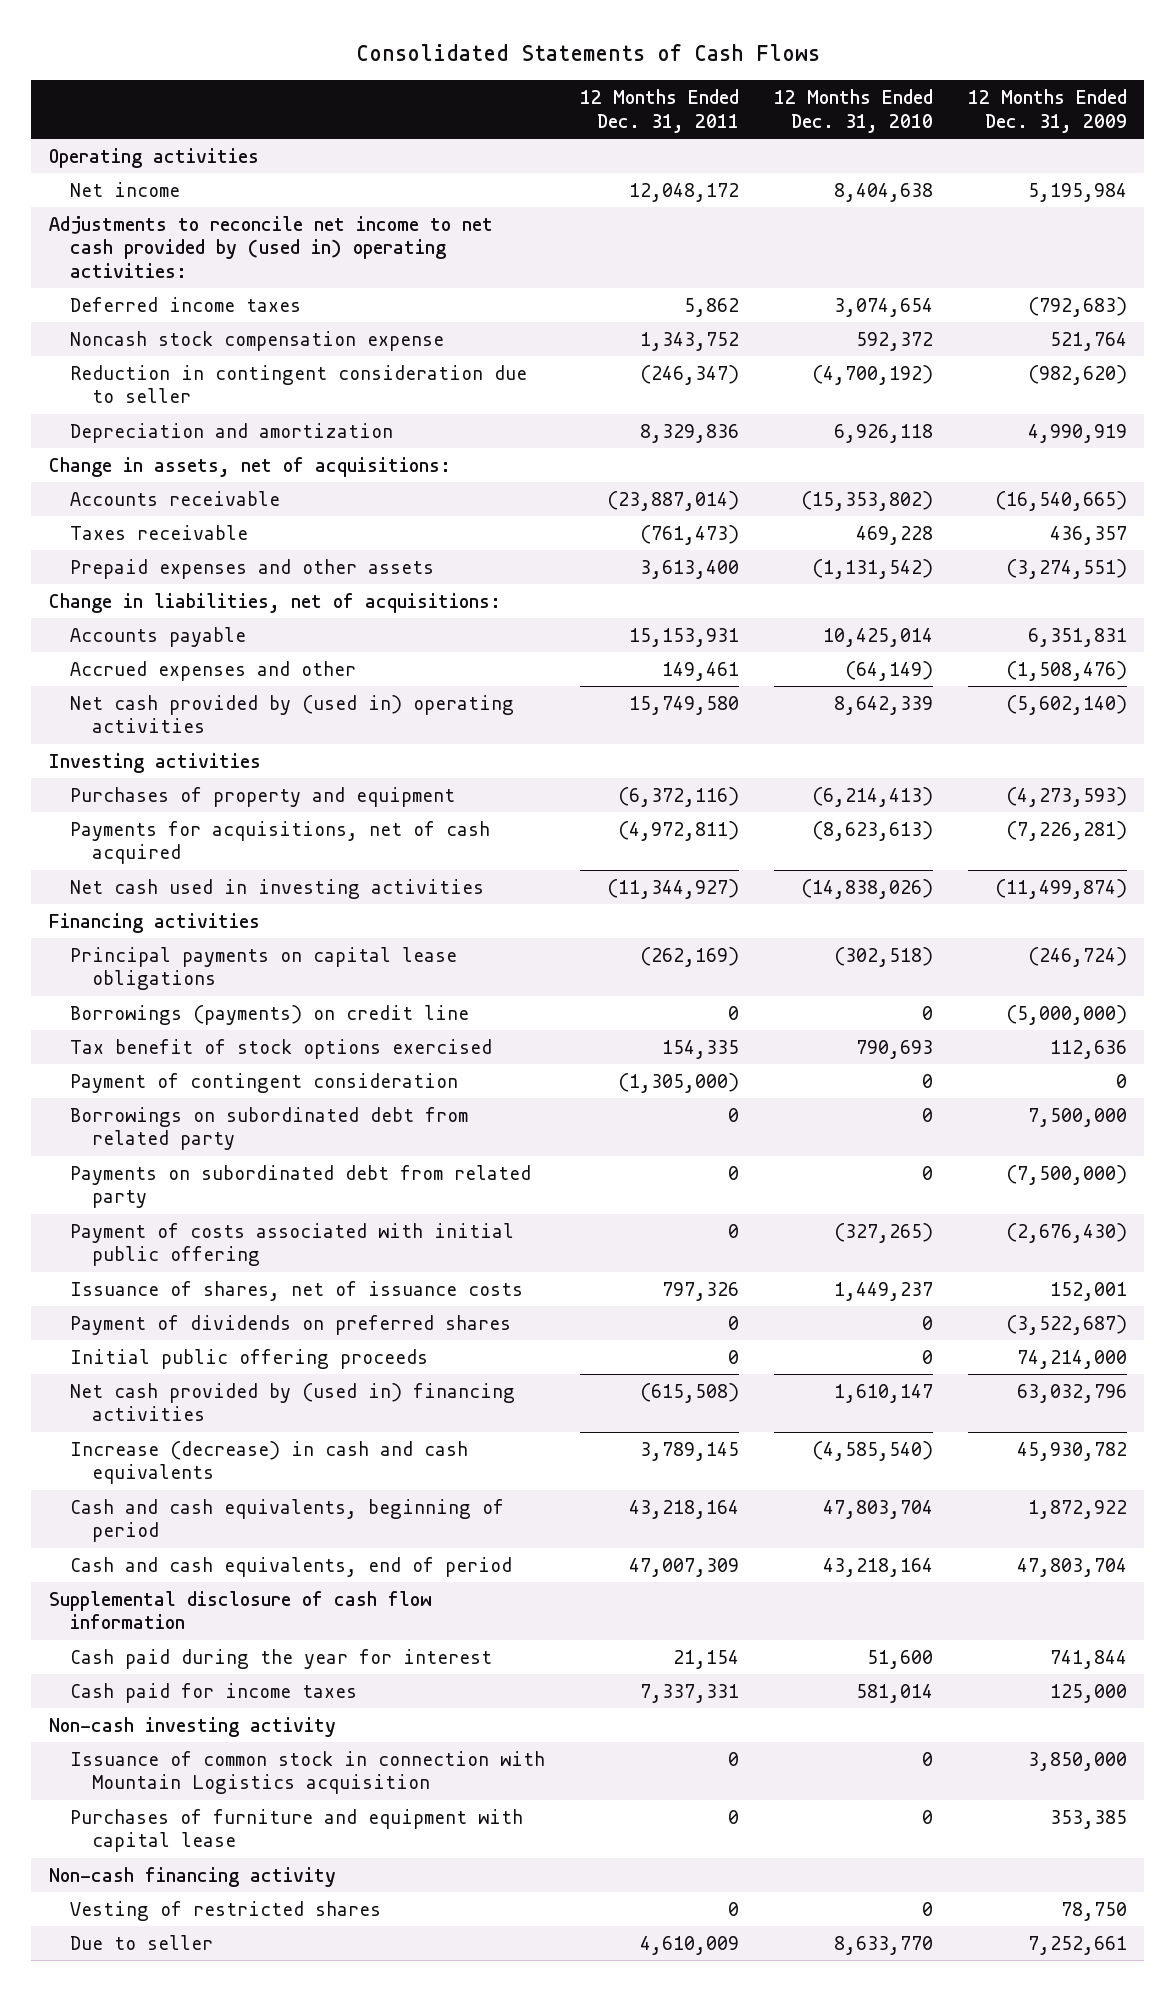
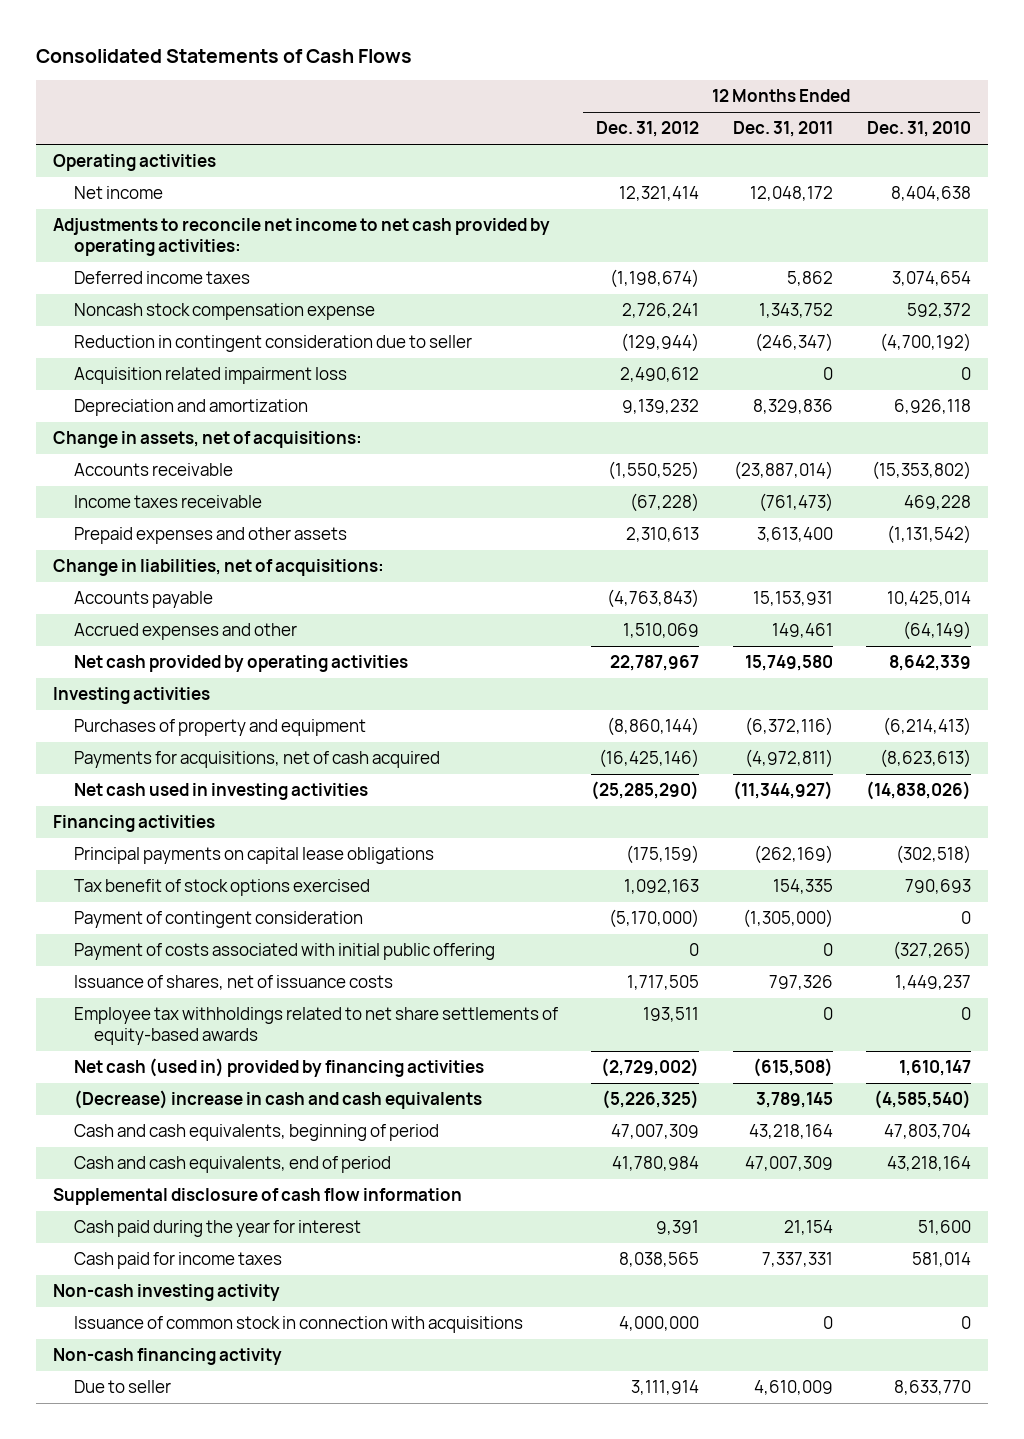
[967,89,1127,133] 12 Months Ended Dec. 31, 2009 -> none
none -> [596,121,700,138] Dec. 31, 2012
[48,215,493,278] Adjustments to reconcile net income to net cash provided by (used in) operating activities: -> [53,218,551,256] Adjustments to reconcile net income to net cash provided by operating activities:
none -> [73,367,347,385] Acquisition related impairment loss
[70,524,249,540] Taxes receivable -> [73,495,262,509] Income taxes receivable
[70,694,515,734] Net cash provided by (used in) operating activities -> [73,655,408,673] Net cash provided by operating activities
[70,1004,470,1025] Borrowings (payments) on credit line -> none
[70,1106,469,1151] Borrowings on subordinated debt from related party -> none
[70,1164,532,1209] Payments on subordinated debt from related party -> none
[70,1314,512,1335] Payment of dividends on preferred shares -> none
[70,1348,429,1369] Initial public offering proceeds -> none
none -> [73,1007,558,1045] Employee tax withholdings related to net share settlements of equity-based awards
[70,1382,516,1422] Net cash provided by (used in) financing activities -> [73,1058,484,1078] Net cash (used in) provided by financing activities
[70,1440,469,1485] Increase (decrease) in cash and cash equivalents -> [73,1090,482,1110] (Decrease) increase in cash and cash equivalents
[70,1808,524,1853] Purchases of furniture and equipment with capital lease -> none
[70,1750,546,1795] Issuance of common stock in connection with Mountain Logistics acquisition -> [73,1316,523,1334] Issuance of common stock in connection with acquisitions
[70,1900,382,1921] Vesting of restricted shares -> none

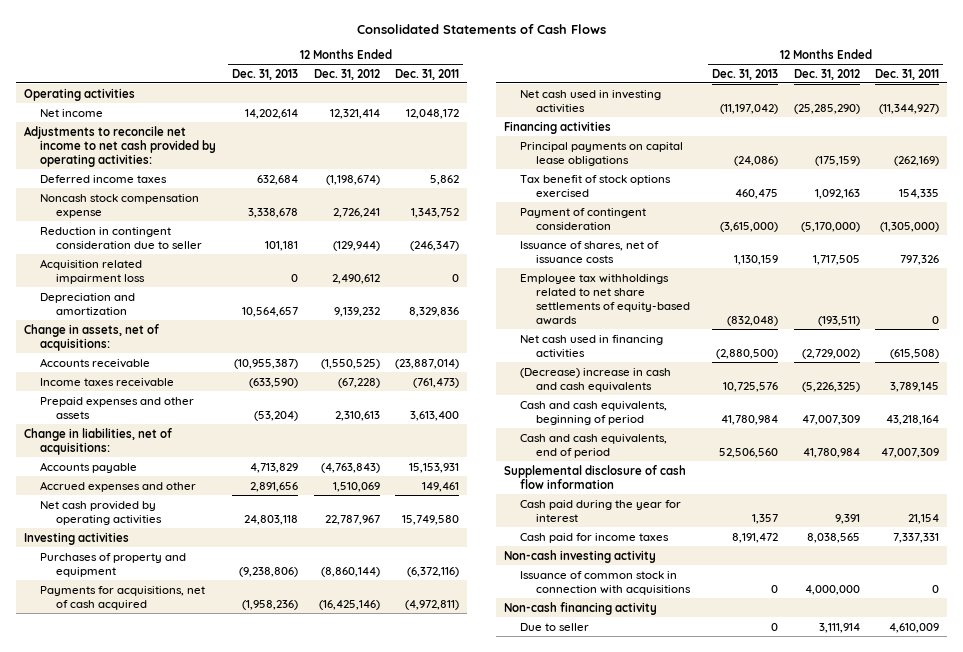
[867,121,972,138] Dec. 31, 2010 -> none
none -> [231,68,298,80] Dec. 31, 2013
[73,943,495,961] Payment of costs associated with initial public offering -> none
[643,1007,700,1023] 193,511 -> [817,315,860,326] (193,511)
[73,1058,484,1078] Net cash (used in) provided by financing activities -> [519,334,663,358] Net cash used in financing activities

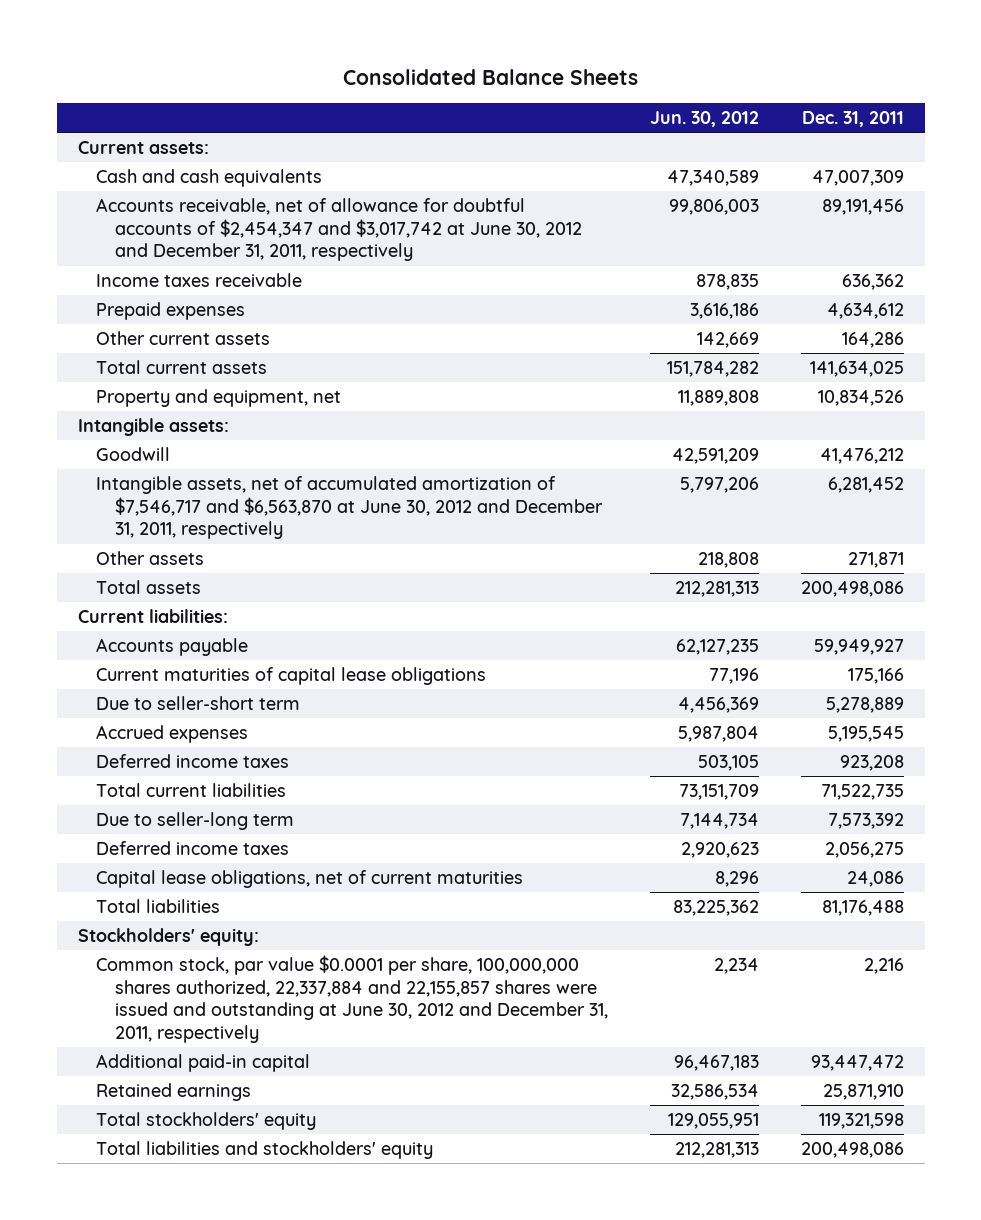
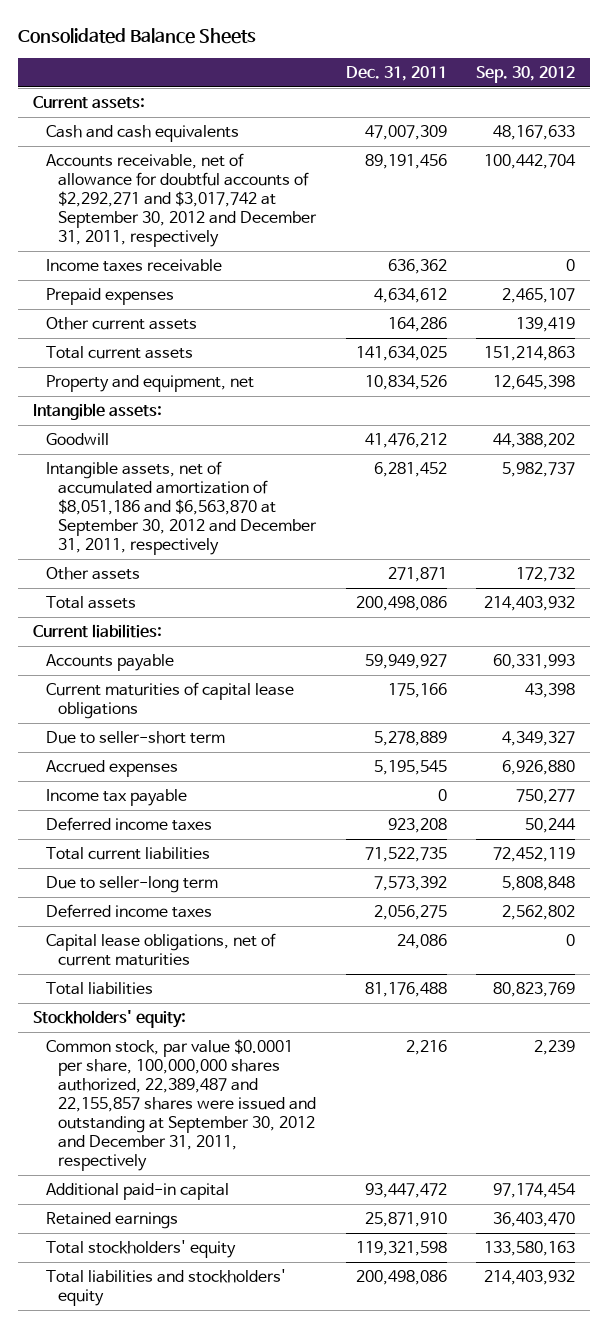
[649,110,759,127] Jun. 30, 2012 -> none
none -> [476,65,576,83] Sep. 30, 2012
[96,198,582,262] Accounts receivable, net of allowance for doubtful accounts of $2,454,347 and $3,017,742 at June 30, 2012 and December 31, 2011, respectively -> [45,152,318,247] Accounts receivable, net of allowance for doubtful accounts of $2,292,271 and $3,017,742 at September 30, 2012 and December 31, 2011, respectively
[96,476,603,540] Intangible assets, net of accumulated amortization of $7,546,717 and $6,563,870 at June 30, 2012 and December 31, 2011, respectively -> [45,460,318,555] Intangible assets, net of accumulated amortization of $8,051,186 and $6,563,870 at September 30, 2012 and December 31, 2011, respectively
none -> [45,788,187,806] Income tax payable
[96,955,608,1043] Common stock, par value $0.0001 per share, 100,000,000 shares authorized, 22,337,884 and 22,155,857 shares were issued and outstanding at June 30, 2012 and December 31, 2011, respectively -> [45,1038,317,1171] Common stock, par value $0.0001 per share, 100,000,000 shares authorized, 22,389,487 and 22,155,857 shares were issued and outstanding at September 30, 2012 and December 31, 2011, respectively

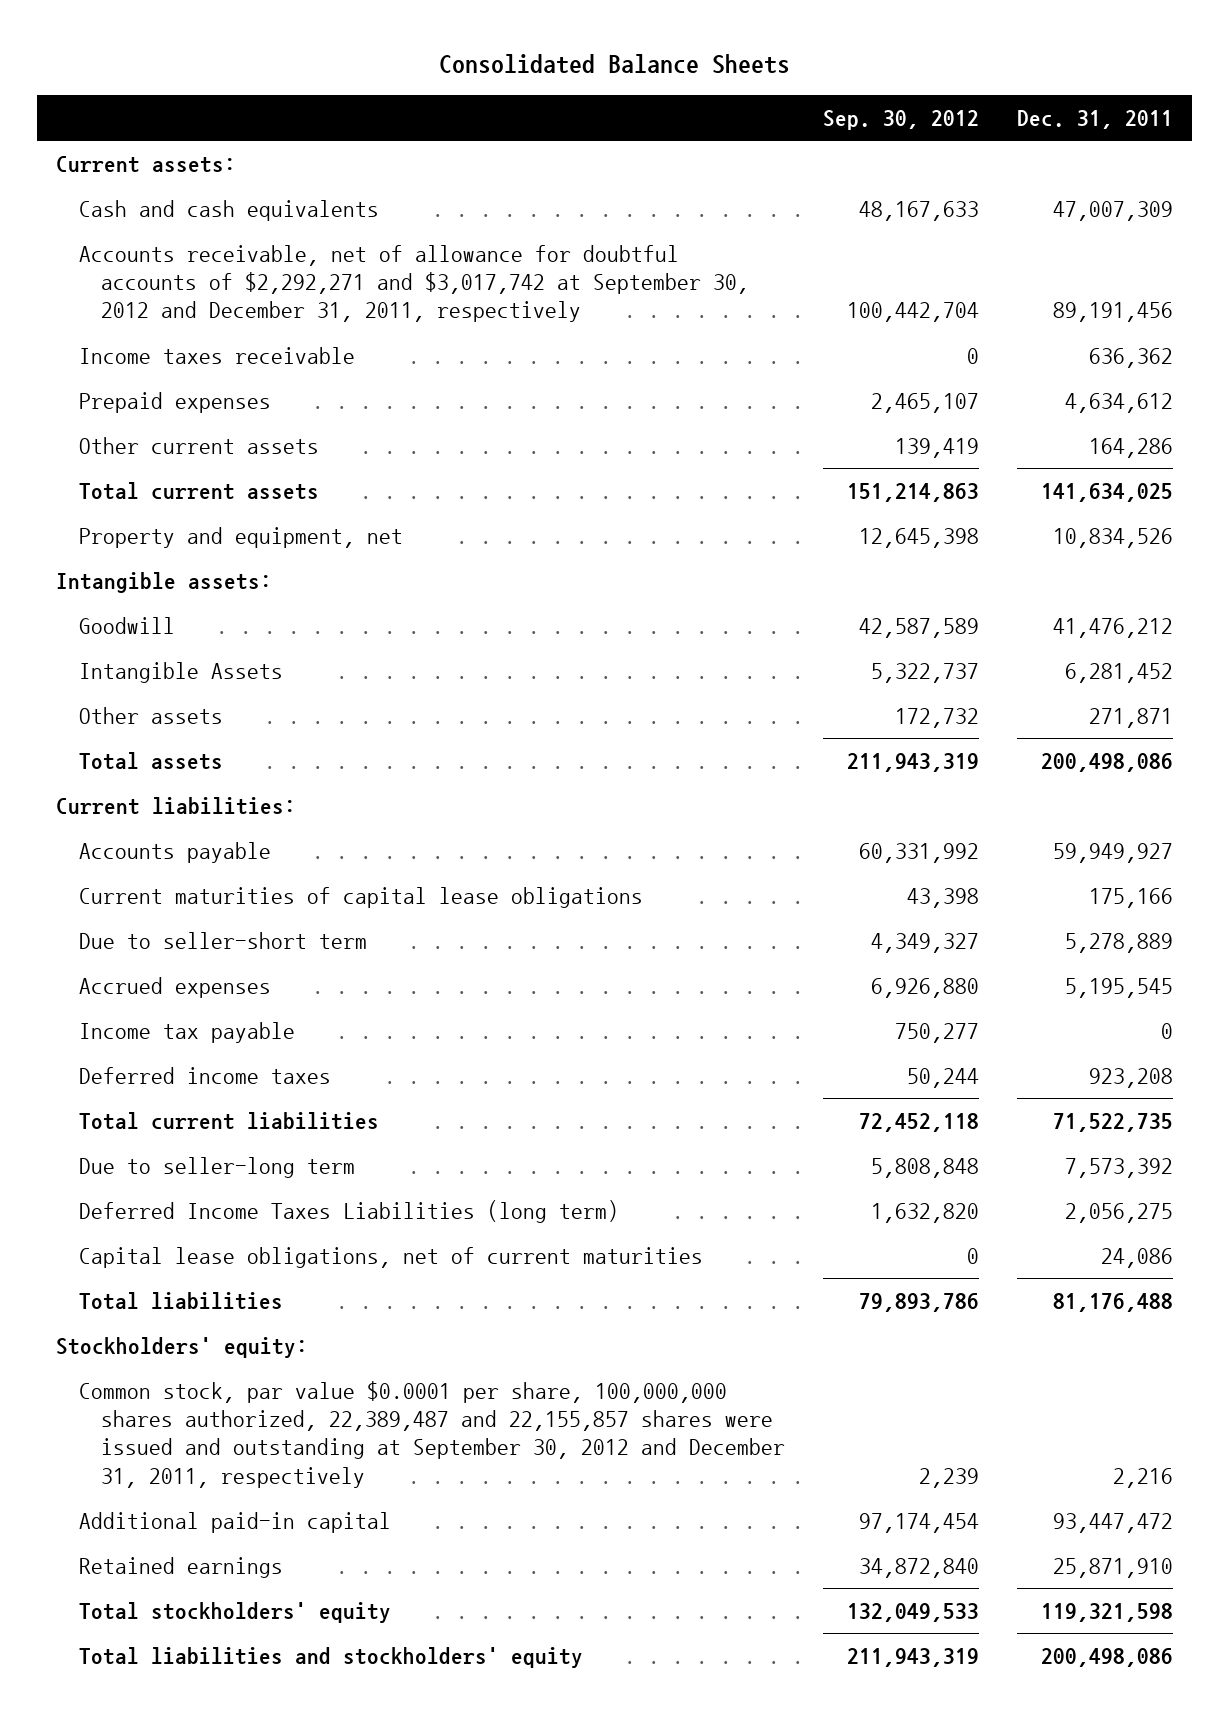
[45,460,318,555] Intangible assets, net of accumulated amortization of $8,051,186 and $6,563,870 at September 30, 2012 and December 31, 2011, respectively -> none
[493,432,576,448] 44,388,202 -> [859,617,980,638] 42,587,589
none -> [78,661,283,683] Intangible Assets
[484,595,576,611] 214,403,932 -> [847,752,980,772] 211,943,319
[493,653,576,669] 60,331,993 -> [859,842,980,863] 60,331,992
[493,846,576,862] 72,452,119 -> [859,1112,980,1132] 72,452,118
[45,903,212,918] Deferred income taxes -> [78,1199,619,1223] Deferred Income Taxes Liabilities (long term)
[502,904,576,920] 2,562,802 -> [871,1202,980,1223] 1,632,820
[493,981,576,997] 80,823,769 -> [859,1292,980,1312] 79,893,786
[493,1211,576,1227] 36,403,470 -> [859,1557,980,1578] 34,872,840
[484,1240,576,1256] 133,580,163 -> [847,1602,980,1622] 132,049,533
[484,1269,576,1285] 214,403,932 -> [847,1647,980,1667] 211,943,319

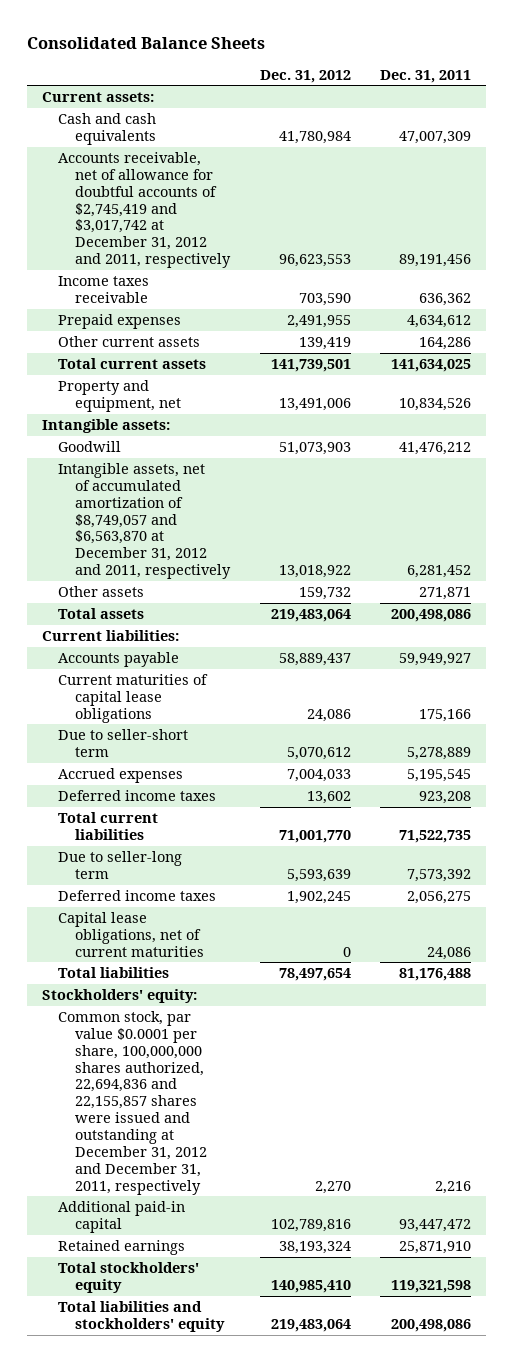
[823,109,980,130] Sep. 30, 2012 -> none
none -> [259,69,351,83] Dec. 31, 2012
[78,244,749,323] Accounts receivable, net of allowance for doubtful accounts of $2,292,271 and $3,017,742 at September 30, 2012 and December 31, 2011, respectively -> [58,152,232,269] Accounts receivable, net of allowance for doubtful accounts of $2,745,419 and $3,017,742 at December 31, 2012 and 2011, respectively
[78,661,283,683] Intangible Assets -> [58,463,232,580] Intangible assets, net of accumulated amortization of $8,749,057 and $6,563,870 at December 31, 2012 and 2011, respectively
[78,1021,295,1043] Income tax payable -> none
[78,1199,619,1223] Deferred Income Taxes Liabilities (long term) -> [58,890,217,902] Deferred income taxes
[78,1380,785,1488] Common stock, par value $0.0001 per share, 100,000,000 shares authorized, 22,389,487 and 22,155,857 shares were issued and outstanding at September 30, 2012 and December 31, 2011, respectively -> [58,1011,208,1195] Common stock, par value $0.0001 per share, 100,000,000 shares authorized, 22,694,836 and 22,155,857 shares were issued and outstanding at December 31, 2012 and December 31, 2011, respectively

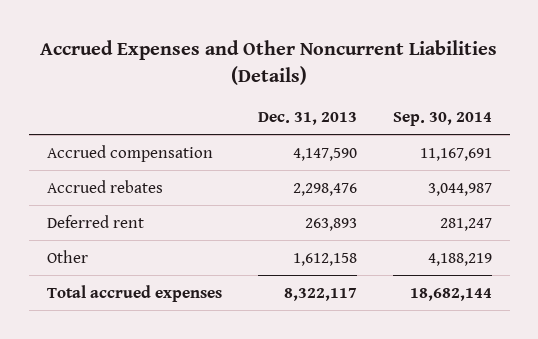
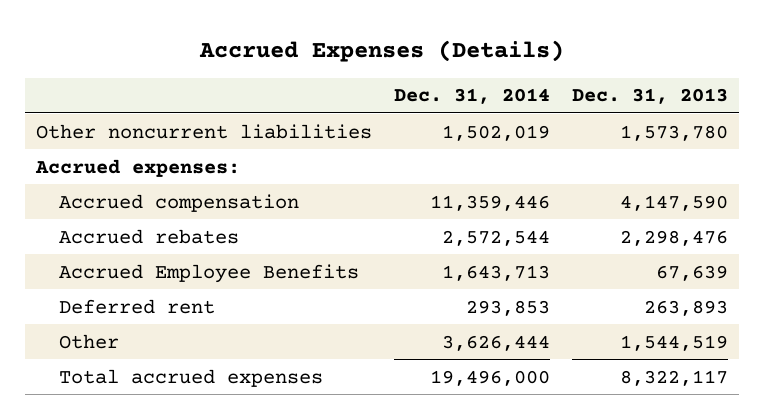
[40,40,498,85] Accrued Expenses and Other Noncurrent Liabilities (Details) -> [198,39,564,62] Accrued Expenses (Details)
[392,111,492,126] Sep. 30, 2014 -> none
none -> [393,88,550,105] Dec. 31, 2014
none -> [35,123,372,139] Other noncurrent liabilities
none -> [34,158,240,177] Accrued expenses:
none -> [59,263,360,283] Accrued Employee Benefits
[292,252,357,266] 1,612,158 -> [619,334,728,351] 1,544,519

